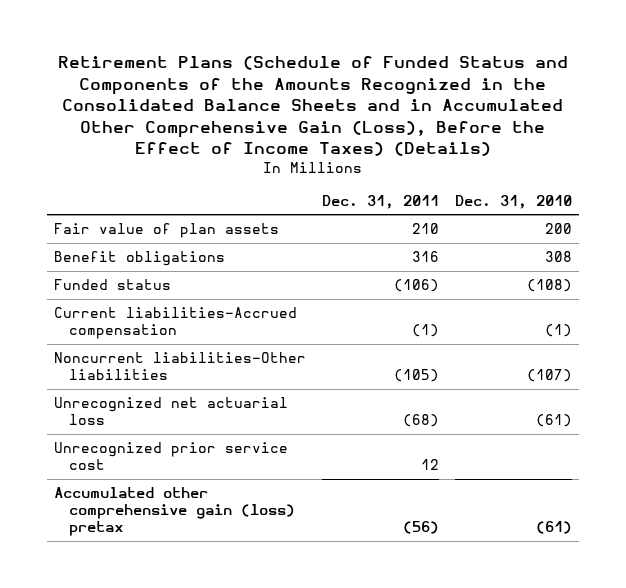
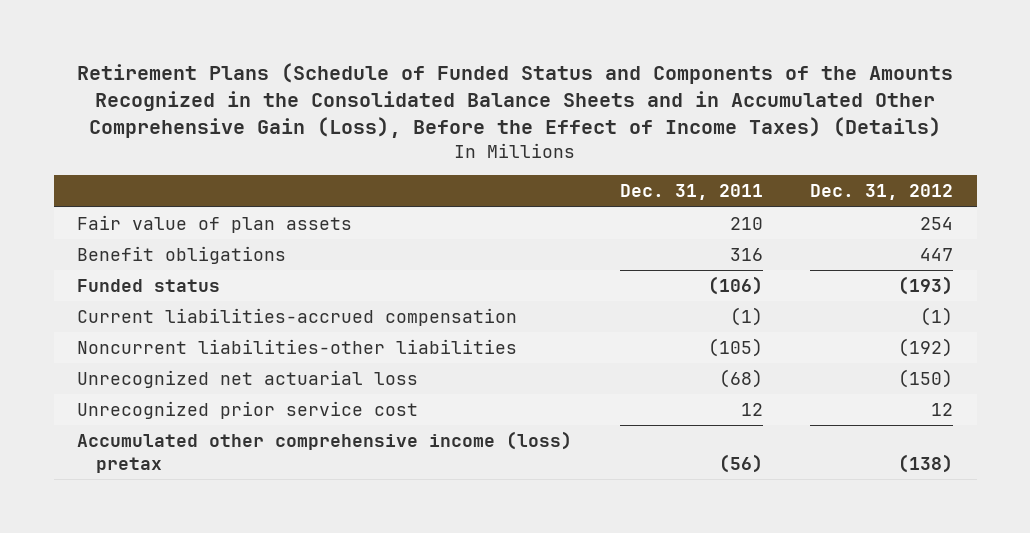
[454,194,572,209] Dec. 31, 2010 -> none
none -> [809,184,953,201] Dec. 31, 2012
[54,307,298,340] Current liabilities-Accrued compensation -> [77,308,518,327] Current liabilities-accrued compensation
[54,352,307,381] Noncurrent liabilities-Other liabilities -> [77,339,518,355] Noncurrent liabilities-other liabilities
[54,487,295,537] Accumulated other comprehensive gain (loss) pretax -> [77,431,573,473] Accumulated other comprehensive income (loss) pretax

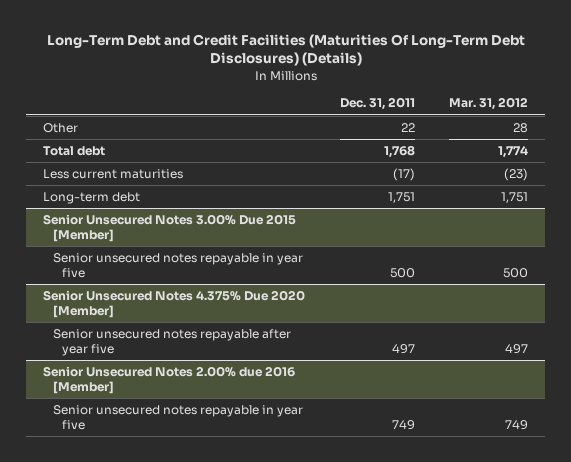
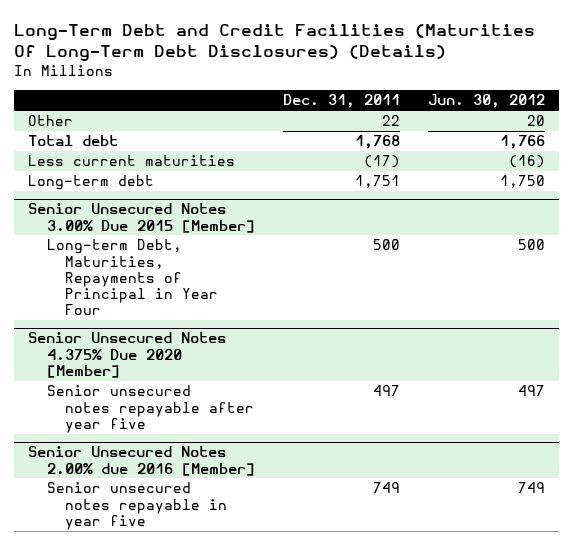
[448,97,528,111] Mar. 31, 2012 -> none
none -> [427,94,545,109] Jun. 30, 2012
[52,252,303,278] Senior unsecured notes repayable in year five -> none
none -> [46,239,219,316] Long-term Debt, Maturities, Repayments of Principal in Year Four

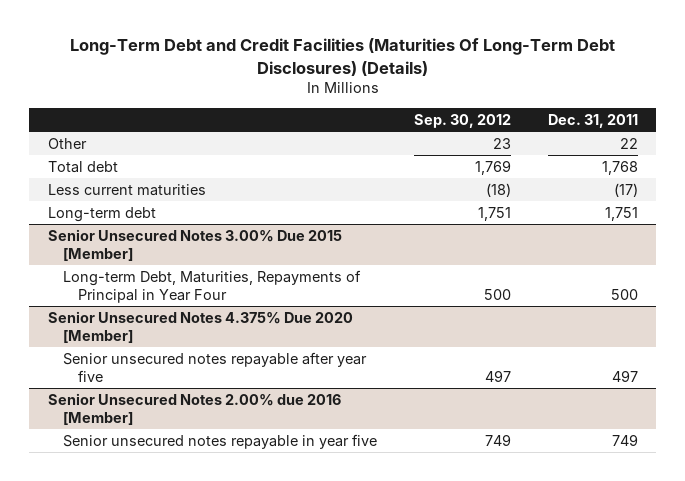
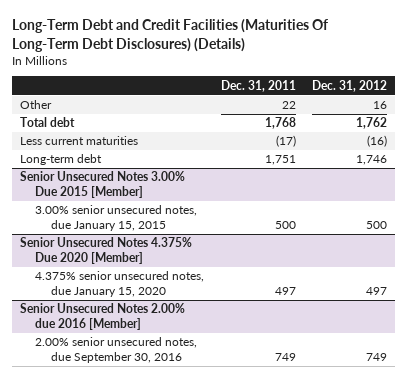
[413,113,511,128] Sep. 30, 2012 -> none
none -> [311,79,387,92] Dec. 31, 2012
[62,269,361,303] Long-term Debt, Maturities, Repayments of Principal in Year Four -> none
none -> [35,205,198,232] 3.00% senior unsecured notes, due January 15, 2015
[62,351,367,382] Senior unsecured notes repayable after year five -> [35,271,205,298] 4.375% senior unsecured notes, due January 15, 2020
[62,433,377,449] Senior unsecured notes repayable in year five -> [35,337,198,364] 2.00% senior unsecured notes, due September 30, 2016

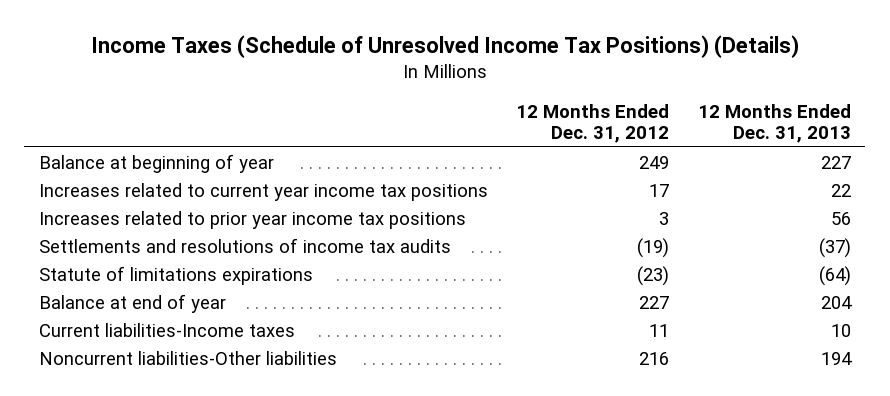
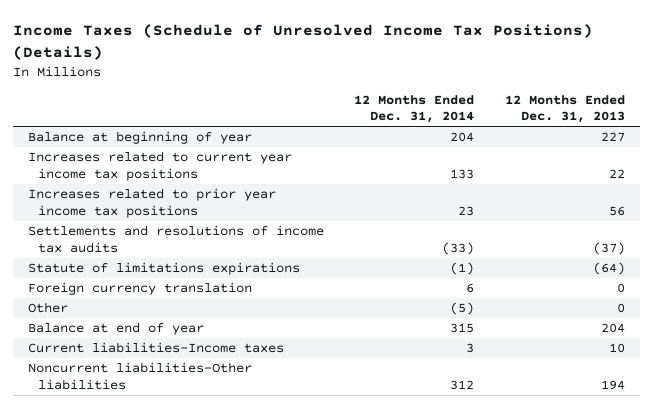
[516,103,670,144] 12 Months Ended Dec. 31, 2012 -> none
none -> [354,94,475,124] 12 Months Ended Dec. 31, 2014
none -> [28,282,253,296] Foreign currency translation
none -> [28,302,69,314] Other

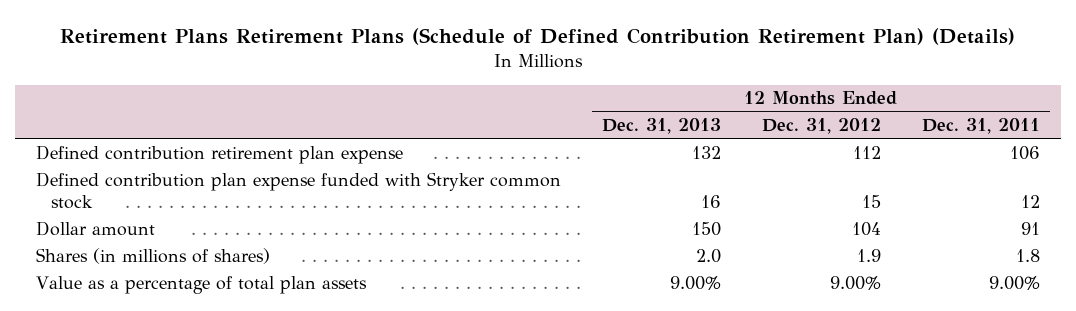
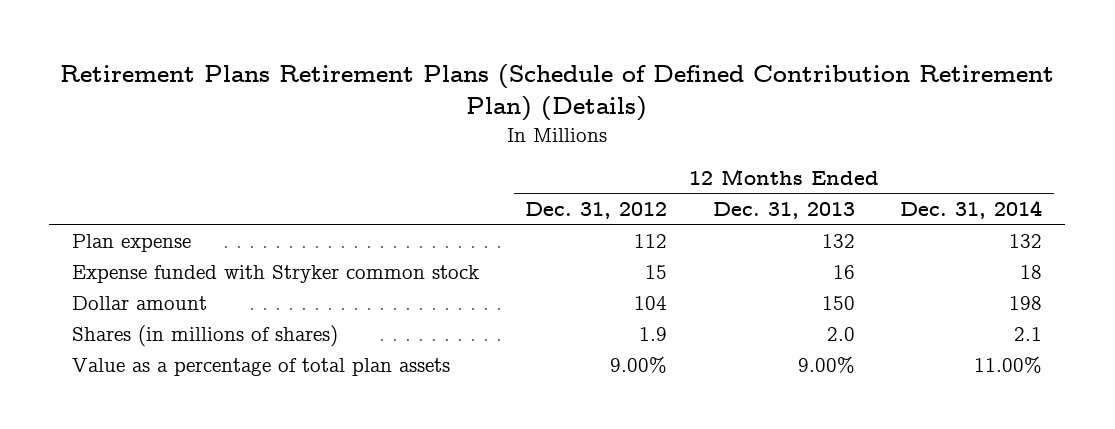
[922,118,1041,135] Dec. 31, 2011 -> none
none -> [900,200,1043,220] Dec. 31, 2014
[35,144,403,164] Defined contribution retirement plan expense -> [72,233,192,252] Plan expense
[35,171,561,209] Defined contribution plan expense funded with Stryker common stock -> [72,264,480,283] Expense funded with Stryker common stock

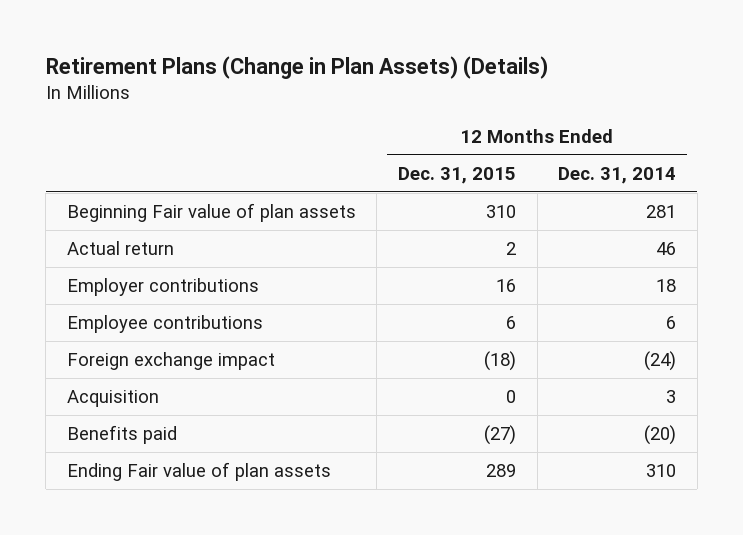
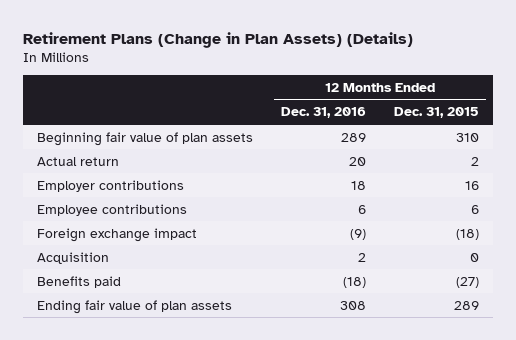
[558,166,677,184] Dec. 31, 2014 -> none
none -> [280,107,366,119] Dec. 31, 2016
[66,203,356,223] Beginning Fair value of plan assets -> [37,131,254,146] Beginning fair value of plan assets
[66,462,331,482] Ending Fair value of plan assets -> [37,299,233,314] Ending fair value of plan assets

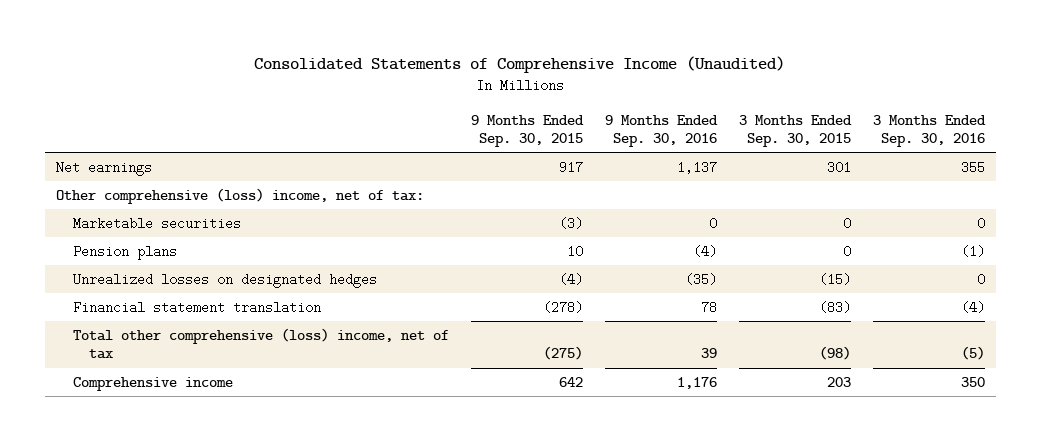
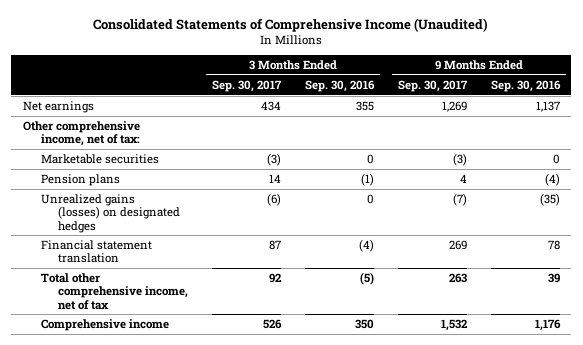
[470,114,584,148] 9 Months Ended Sep. 30, 2015 -> none
[738,114,852,148] 3 Months Ended Sep. 30, 2015 -> none
none -> [212,79,283,92] Sep. 30, 2017
none -> [397,79,468,92] Sep. 30, 2017
[55,187,424,204] Other comprehensive (loss) income, net of tax: -> [23,120,141,147] Other comprehensive income, net of tax:
[72,272,377,288] Unrealized losses on designated hedges -> [40,193,181,233] Unrealized gains (losses) on designated hedges
[72,327,449,360] Total other comprehensive (loss) income, net of tax -> [40,272,189,310] Total other comprehensive income, net of tax

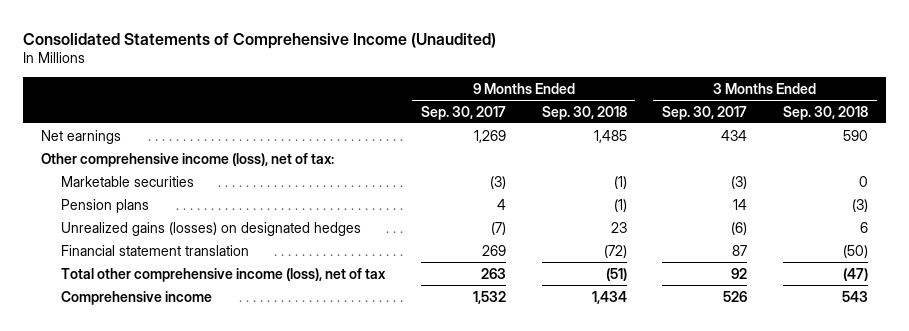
[304,79,375,92] Sep. 30, 2016 -> none
[490,79,561,92] Sep. 30, 2016 -> none
none -> [541,105,627,120] Sep. 30, 2018
none -> [783,105,869,120] Sep. 30, 2018
[23,120,141,147] Other comprehensive income, net of tax: -> [40,152,334,167] Other comprehensive income (loss), net of tax:
[40,272,189,310] Total other comprehensive income, net of tax -> [60,267,386,282] Total other comprehensive income (loss), net of tax

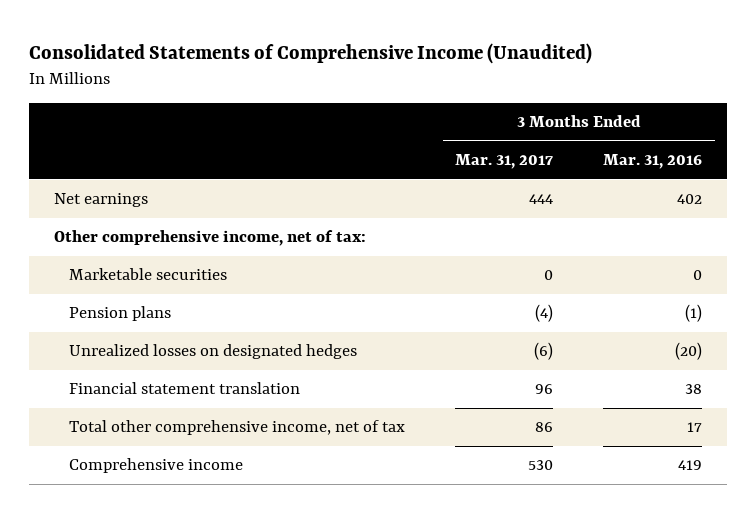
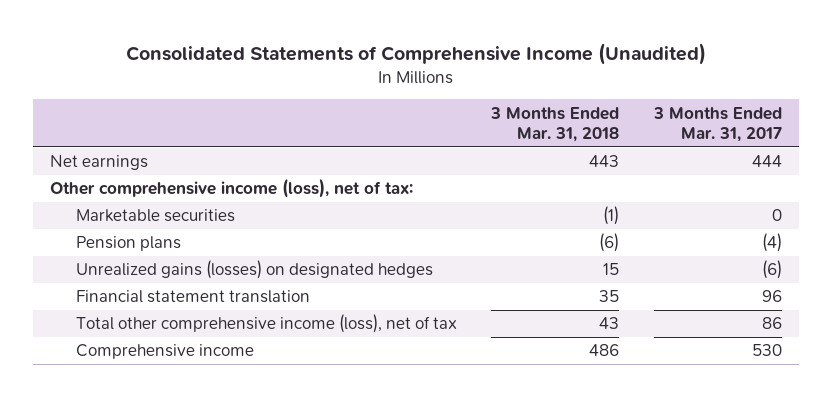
[603,154,703,170] Mar. 31, 2016 -> none
none -> [490,106,620,143] 3 Months Ended Mar. 31, 2018
[54,230,367,247] Other comprehensive income, net of tax: -> [50,178,414,199] Other comprehensive income (loss), net of tax:
[68,344,357,360] Unrealized losses on designated hedges -> [76,260,434,280] Unrealized gains (losses) on designated hedges
[68,420,405,436] Total other comprehensive income, net of tax -> [76,314,458,334] Total other comprehensive income (loss), net of tax

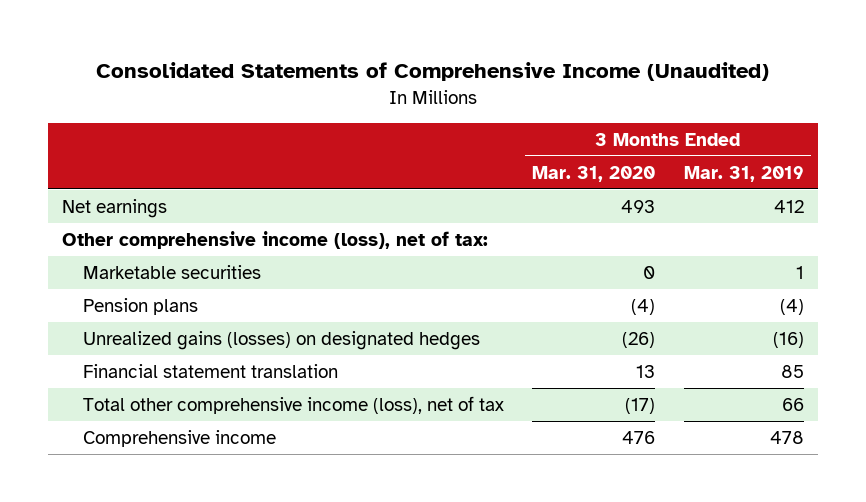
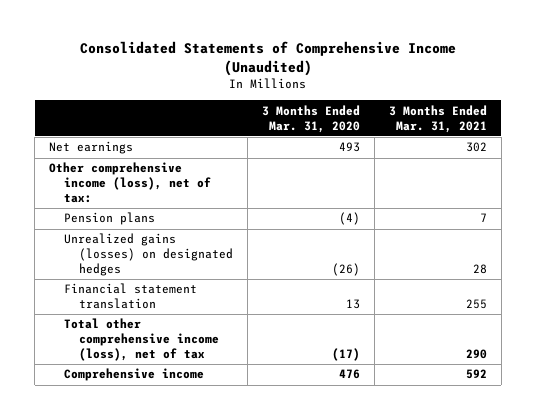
[683,165,804,182] Mar. 31, 2019 -> none
none -> [388,104,487,133] 3 Months Ended Mar. 31, 2021
[83,264,262,279] Marketable securities -> none

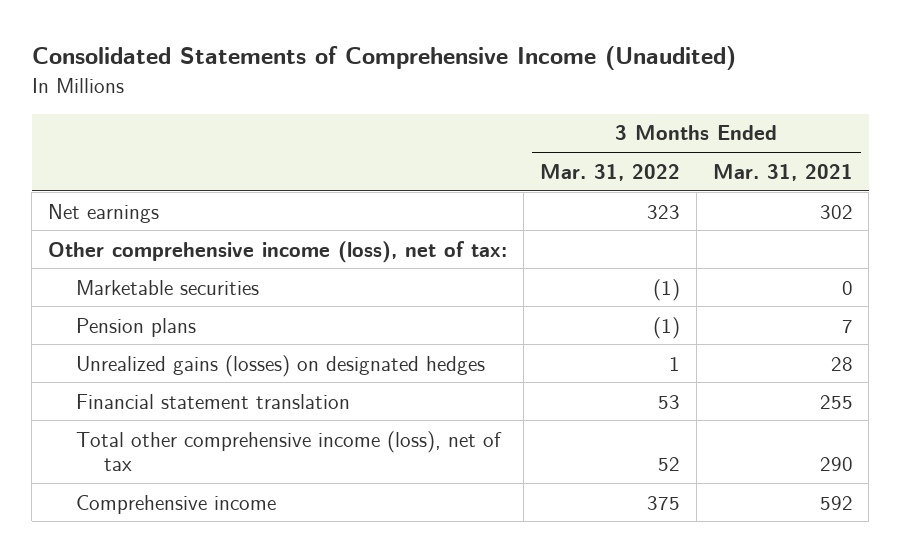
[261,104,360,133] 3 Months Ended Mar. 31, 2020 -> none
none -> [539,163,680,181] Mar. 31, 2022
none -> [76,279,260,295] Marketable securities

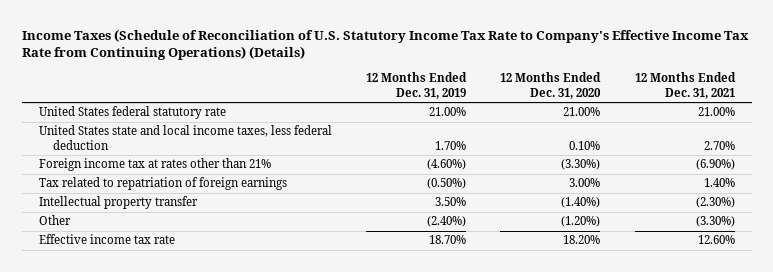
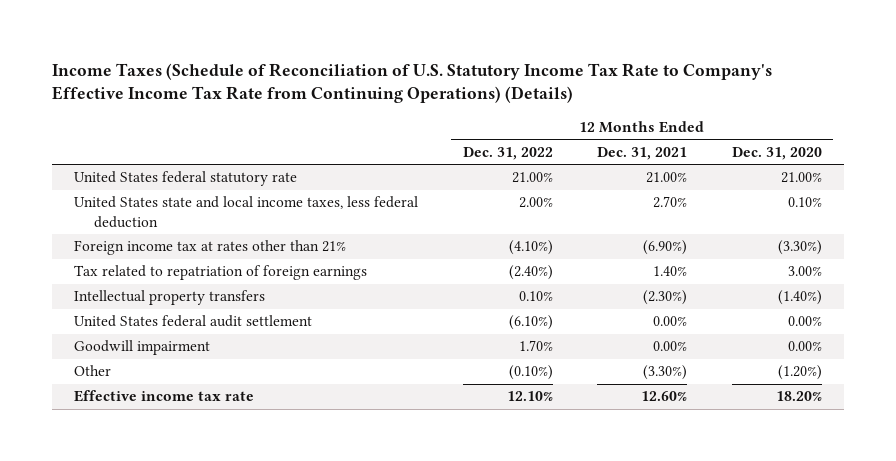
[366,72,468,99] 12 Months Ended Dec. 31, 2019 -> none
none -> [462,147,553,161] Dec. 31, 2022
[38,196,198,210] Intellectual property transfer -> [74,290,266,306] Intellectual property transfers
none -> [74,315,313,328] United States federal audit settlement
none -> [74,340,211,356] Goodwill impairment

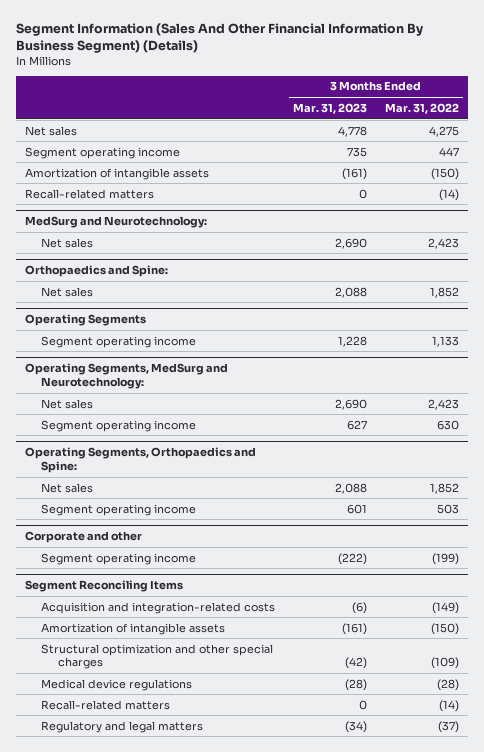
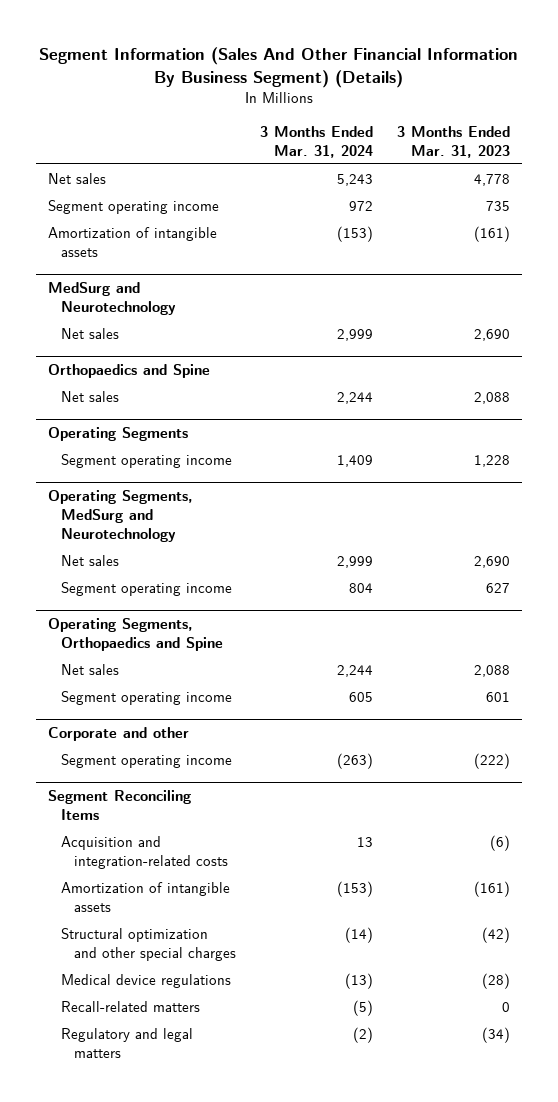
[384,102,459,114] Mar. 31, 2022 -> none
none -> [259,125,373,158] 3 Months Ended Mar. 31, 2024
[24,188,154,199] Recall-related matters -> none
[24,216,207,229] MedSurg and Neurotechnology: -> [48,282,177,315] MedSurg and Neurotechnology
[24,265,168,278] Orthopaedics and Spine: -> [48,364,211,379] Orthopaedics and Spine
[24,363,228,390] Operating Segments, MedSurg and Neurotechnology: -> [48,490,194,542] Operating Segments, MedSurg and Neurotechnology
[24,447,256,474] Operating Segments, Orthopaedics and Spine: -> [48,618,224,651] Operating Segments, Orthopaedics and Spine

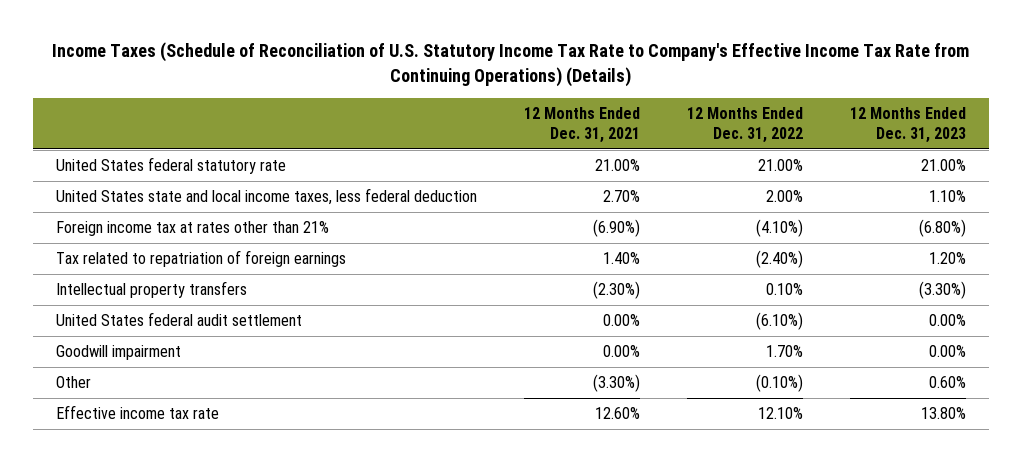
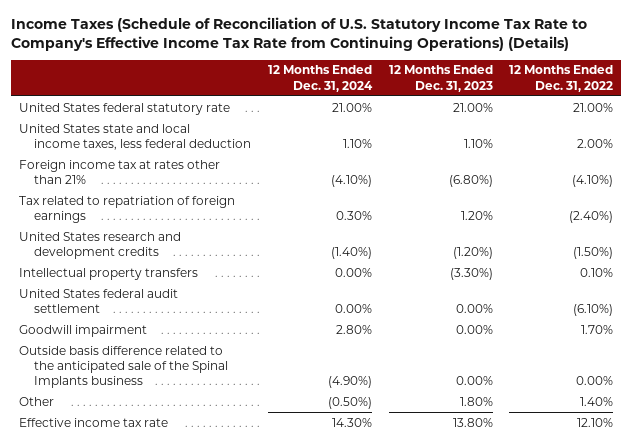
[524,106,641,144] 12 Months Ended Dec. 31, 2021 -> none
none -> [267,65,373,92] 12 Months Ended Dec. 31, 2024
none -> [18,231,181,259] United States research and development credits
none -> [18,345,229,389] Outside basis difference related to the anticipated sale of the Spinal Implants business
[755,373,803,392] (0.10%) -> [580,396,614,406] 1.40%
[928,375,966,388] 0.60% -> [459,396,493,406] 1.80%

